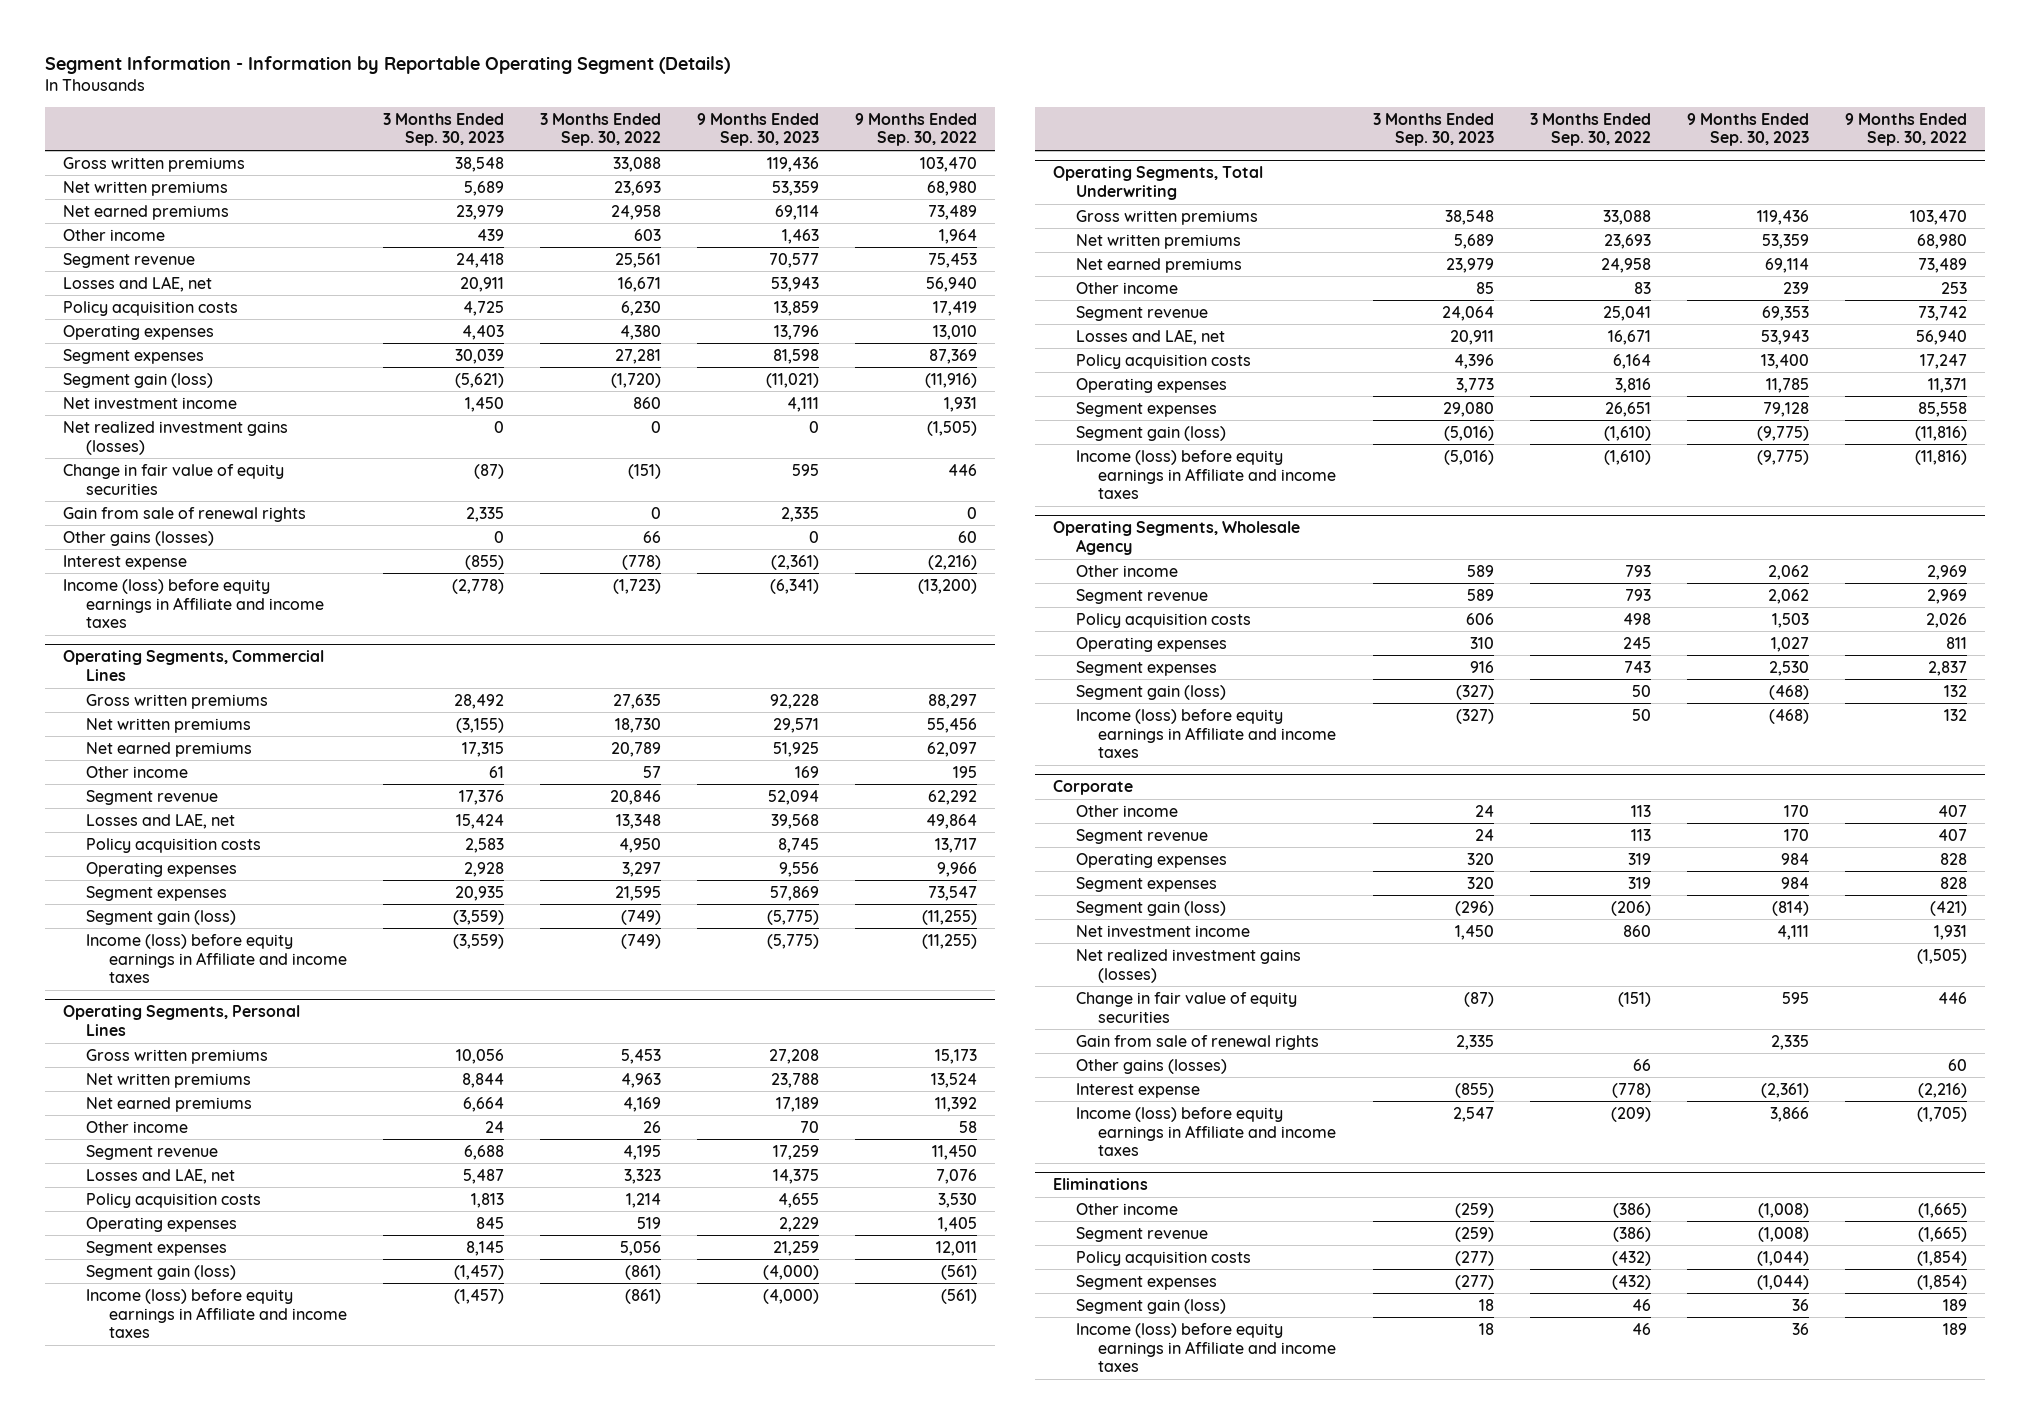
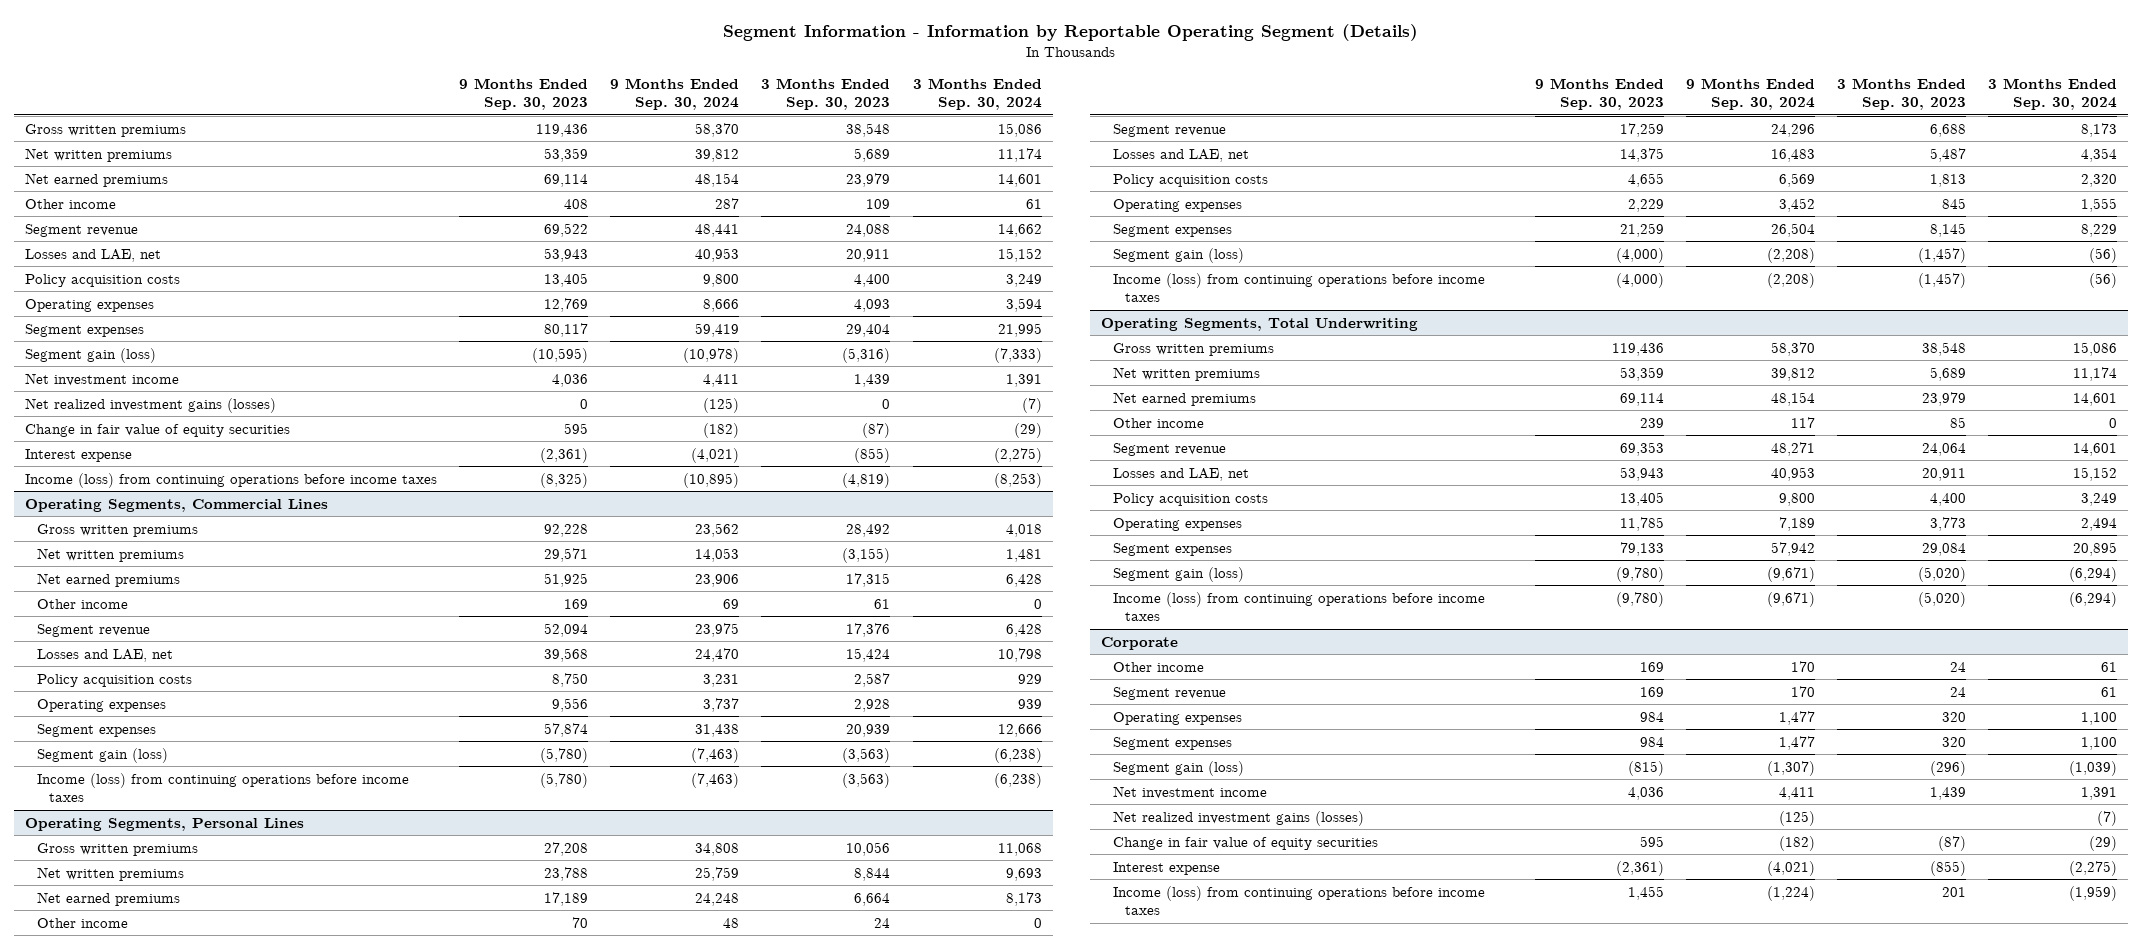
[539,112,661,147] 3 Months Ended Sep. 30, 2022 -> none
[855,112,978,147] 9 Months Ended Sep. 30, 2022 -> none
none -> [610,78,740,111] 9 Months Ended Sep. 30, 2024
none -> [912,78,1042,111] 3 Months Ended Sep. 30, 2024
[476,228,504,241] 439 -> [866,198,891,209] 109
[782,228,820,244] 1,463 -> [564,198,589,209] 408
[455,252,504,268] 24,418 -> [846,223,891,237] 24,088
[769,252,820,268] 70,577 -> [544,222,589,237] 69,522
[462,300,504,316] 4,725 -> [854,273,891,287] 4,400
[774,300,820,316] 13,859 -> [544,272,589,287] 13,405
[461,324,504,340] 4,403 -> [854,298,891,312] 4,093
[774,324,820,340] 13,796 -> [544,297,589,312] 12,769
[454,348,504,364] 30,039 -> [846,323,891,337] 29,404
[773,348,820,364] 81,598 -> [544,322,589,337] 80,117
[454,372,504,388] (5,621) -> [842,347,891,363] (5,316)
[766,372,820,388] (11,021) -> [532,347,589,363] (10,595)
[464,396,504,412] 1,450 -> [854,373,891,387] 1,439
[787,396,820,412] 4,111 -> [552,373,589,387] 4,036
[63,506,307,522] Gain from sale of renewal rights -> none
[63,530,215,546] Other gains (losses) -> none
[63,578,324,629] Income (loss) before equity earnings in Affiliate and income taxes -> none
none -> [24,472,437,488] Income (loss) from continuing operations before income taxes
[464,837,504,853] 2,583 -> [854,672,891,687] 2,587
[778,837,820,853] 8,745 -> [552,672,589,687] 8,750
[85,933,347,984] Income (loss) before equity earnings in Affiliate and income taxes -> none
[454,885,504,901] 20,935 -> [846,723,891,737] 20,939
[770,885,820,901] 57,869 -> [544,722,589,737] 57,874
[452,909,504,925] (3,559) -> [842,747,891,763] (3,563)
[767,909,820,925] (5,775) -> [540,747,589,763] (5,780)
none -> [37,772,410,802] Income (loss) from continuing operations before income taxes
[85,1288,347,1339] Income (loss) before equity earnings in Affiliate and income taxes -> [1112,272,1485,302] Income (loss) from continuing operations before income taxes
[1453,353,1494,369] 4,396 -> [1930,492,1967,506] 4,400
[1761,353,1810,369] 13,400 -> [1619,491,1664,506] 13,405
[1075,449,1337,500] Income (loss) before equity earnings in Affiliate and income taxes -> none
[1053,521,1301,555] Operating Segments, Wholesale Agency -> none
[1075,564,1178,577] Other income -> none
[1075,588,1208,604] Segment revenue -> none
[1075,612,1251,628] Policy acquisition costs -> none
[1075,636,1227,652] Operating expenses -> none
[1075,660,1217,676] Segment expenses -> none
[1075,684,1226,700] Segment gain (loss) -> none
[1075,708,1337,759] Income (loss) before equity earnings in Affiliate and income taxes -> none
[1442,401,1494,417] 29,080 -> [1922,542,1967,556] 29,084
[1763,401,1810,417] 79,128 -> [1619,541,1664,556] 79,133
[1443,425,1494,441] (5,016) -> [1918,566,1967,582] (5,020)
[1757,425,1810,441] (9,775) -> [1615,566,1664,582] (9,780)
none -> [1112,591,1485,621] Income (loss) from continuing operations before income taxes
[1784,804,1810,817] 170 -> [1639,661,1664,672] 169
[1784,828,1810,841] 170 -> [1639,686,1664,697] 169
[1772,900,1810,916] (814) -> [1627,760,1664,776] (815)
[1454,924,1494,940] 1,450 -> [1930,786,1967,800] 1,439
[1777,924,1810,940] 4,111 -> [1627,786,1664,800] 4,036
[1075,1034,1319,1050] Gain from sale of renewal rights -> none
[1075,1058,1227,1074] Other gains (losses) -> none
[1075,1106,1337,1157] Income (loss) before equity earnings in Affiliate and income taxes -> none
[1053,1178,1149,1191] Eliminations -> none
[1075,1202,1178,1215] Other income -> none
[1075,1226,1208,1242] Segment revenue -> none
[1075,1250,1251,1266] Policy acquisition costs -> none
[1075,1274,1217,1290] Segment expenses -> none
[1075,1298,1226,1314] Segment gain (loss) -> none
[1075,1322,1337,1373] Income (loss) before equity earnings in Affiliate and income taxes -> none
none -> [1112,885,1485,915] Income (loss) from continuing operations before income taxes

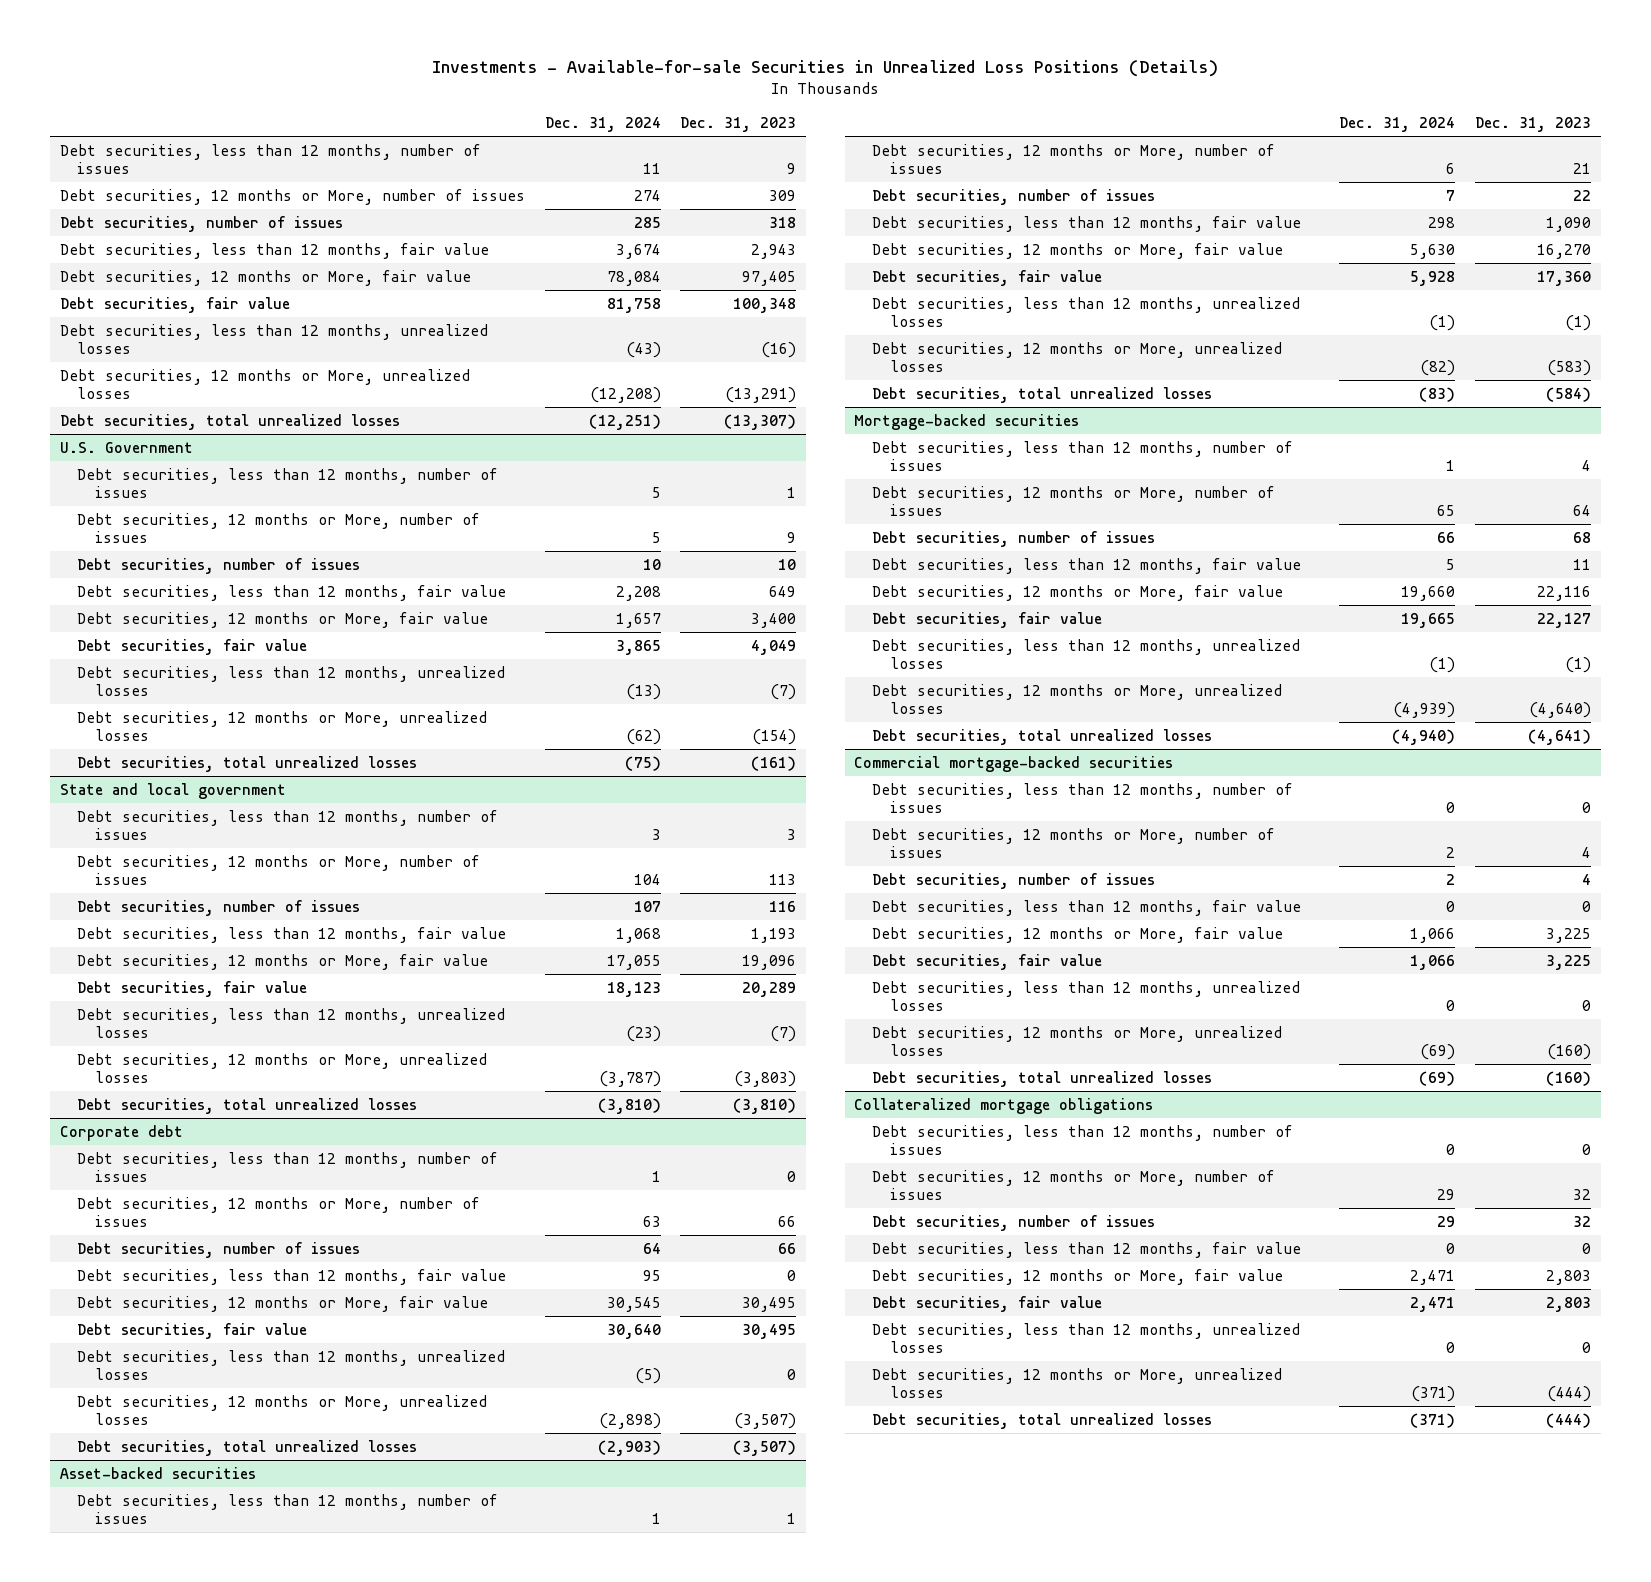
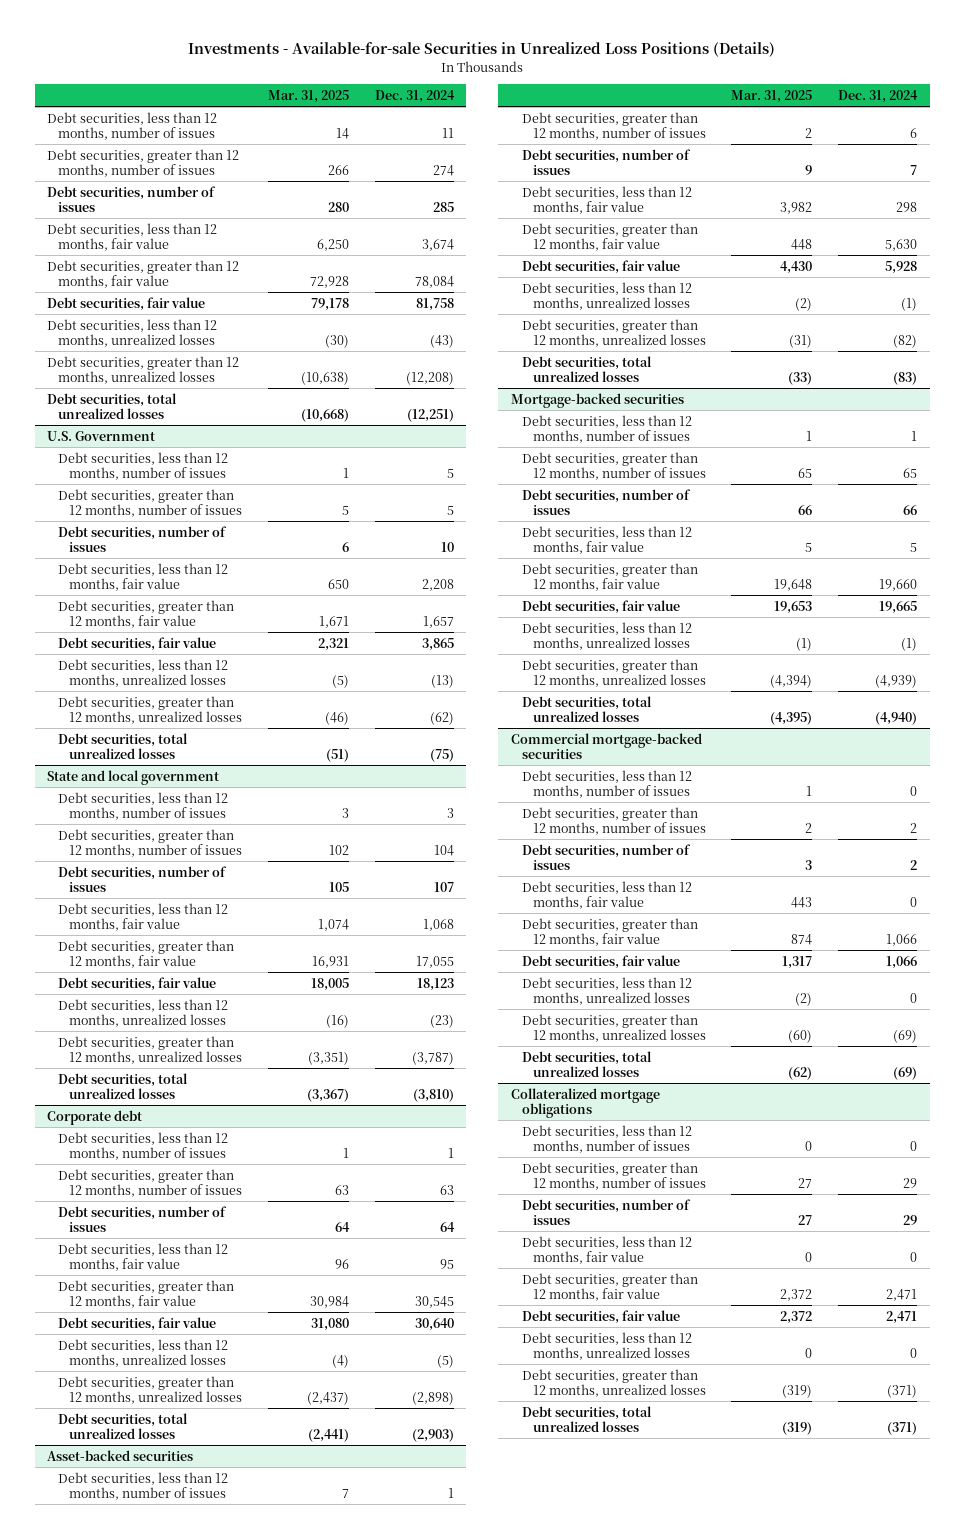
[680,116,797,132] Dec. 31, 2023 -> none
none -> [267,89,349,103] Mar. 31, 2025
[59,188,525,205] Debt securities, 12 months or More, number of issues -> [47,148,240,178] Debt securities, greater than 12 months, number of issues
[59,269,471,286] Debt securities, 12 months or More, fair value -> [47,259,240,289] Debt securities, greater than 12 months, fair value
[59,368,470,399] Debt securities, 12 months or More, unrealized losses -> [47,355,240,385] Debt securities, greater than 12 months, unrealized losses
[77,512,481,543] Debt securities, 12 months or More, number of issues -> [58,488,243,518] Debt securities, greater than 12 months, number of issues
[77,611,489,628] Debt securities, 12 months or More, fair value -> [58,599,235,629] Debt securities, greater than 12 months, fair value
[77,710,488,741] Debt securities, 12 months or More, unrealized losses -> [58,695,243,725] Debt securities, greater than 12 months, unrealized losses
[77,854,481,885] Debt securities, 12 months or More, number of issues -> [58,828,243,858] Debt securities, greater than 12 months, number of issues
[77,953,489,970] Debt securities, 12 months or More, fair value -> [58,939,235,969] Debt securities, greater than 12 months, fair value
[77,1052,488,1083] Debt securities, 12 months or More, unrealized losses -> [58,1035,243,1065] Debt securities, greater than 12 months, unrealized losses
[77,1196,481,1227] Debt securities, 12 months or More, number of issues -> [58,1168,243,1198] Debt securities, greater than 12 months, number of issues
[77,1295,489,1312] Debt securities, 12 months or More, fair value -> [58,1279,235,1309] Debt securities, greater than 12 months, fair value
[77,1394,488,1425] Debt securities, 12 months or More, unrealized losses -> [58,1375,243,1405] Debt securities, greater than 12 months, unrealized losses
[872,143,1276,174] Debt securities, 12 months or More, number of issues -> [521,111,706,141] Debt securities, greater than 12 months, number of issues
[872,242,1284,259] Debt securities, 12 months or More, fair value -> [521,222,698,252] Debt securities, greater than 12 months, fair value
[872,341,1283,372] Debt securities, 12 months or More, unrealized losses -> [521,318,706,348] Debt securities, greater than 12 months, unrealized losses
[872,485,1276,516] Debt securities, 12 months or More, number of issues -> [521,451,706,481] Debt securities, greater than 12 months, number of issues
[872,584,1284,601] Debt securities, 12 months or More, fair value -> [521,562,698,592] Debt securities, greater than 12 months, fair value
[872,683,1283,714] Debt securities, 12 months or More, unrealized losses -> [521,658,706,688] Debt securities, greater than 12 months, unrealized losses
[872,827,1276,858] Debt securities, 12 months or More, number of issues -> [521,806,706,836] Debt securities, greater than 12 months, number of issues
[872,926,1284,943] Debt securities, 12 months or More, fair value -> [521,917,698,947] Debt securities, greater than 12 months, fair value
[872,1025,1283,1056] Debt securities, 12 months or More, unrealized losses -> [521,1013,706,1043] Debt securities, greater than 12 months, unrealized losses
[872,1169,1276,1200] Debt securities, 12 months or More, number of issues -> [521,1161,706,1191] Debt securities, greater than 12 months, number of issues
[872,1268,1284,1285] Debt securities, 12 months or More, fair value -> [521,1272,698,1302] Debt securities, greater than 12 months, fair value
[872,1367,1283,1398] Debt securities, 12 months or More, unrealized losses -> [521,1368,706,1398] Debt securities, greater than 12 months, unrealized losses

